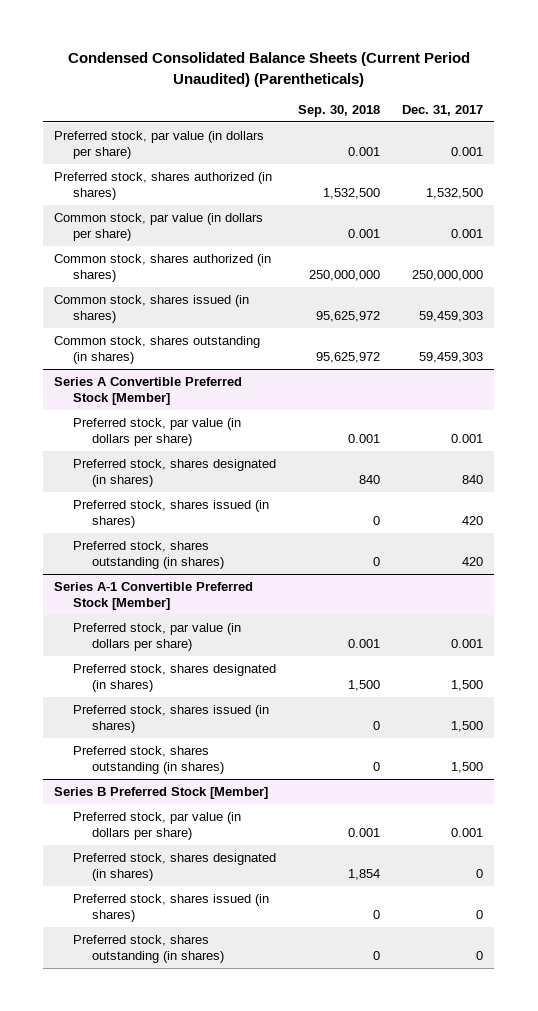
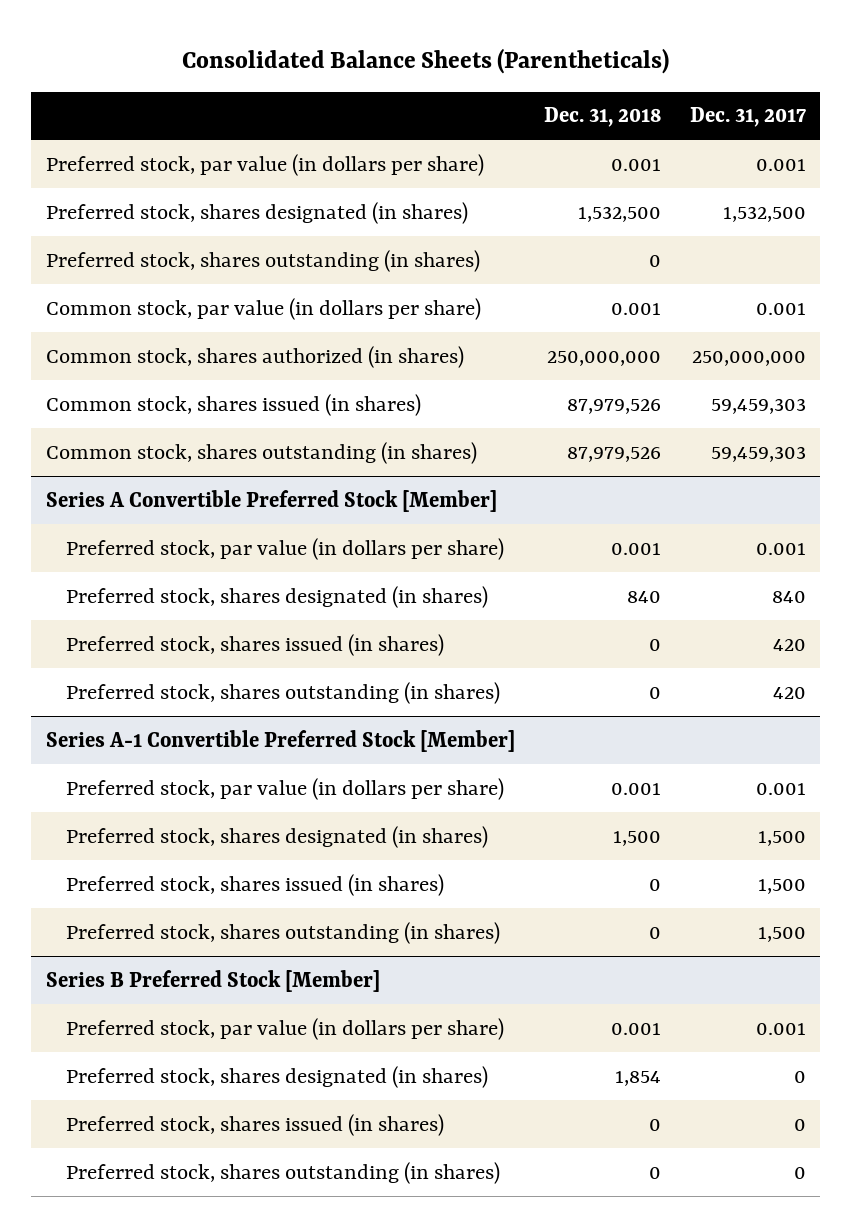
[67,52,470,87] Condensed Consolidated Balance Sheets (Current Period Unaudited) (Parentheticals) -> [181,48,669,75] Consolidated Balance Sheets (Parentheticals)
[298,104,381,117] Sep. 30, 2018 -> none
none -> [543,107,661,128] Dec. 31, 2018
[54,172,273,201] Preferred stock, shares authorized (in shares) -> [45,201,468,224] Preferred stock, shares designated (in shares)
none -> [45,249,480,272] Preferred stock, shares outstanding (in shares)

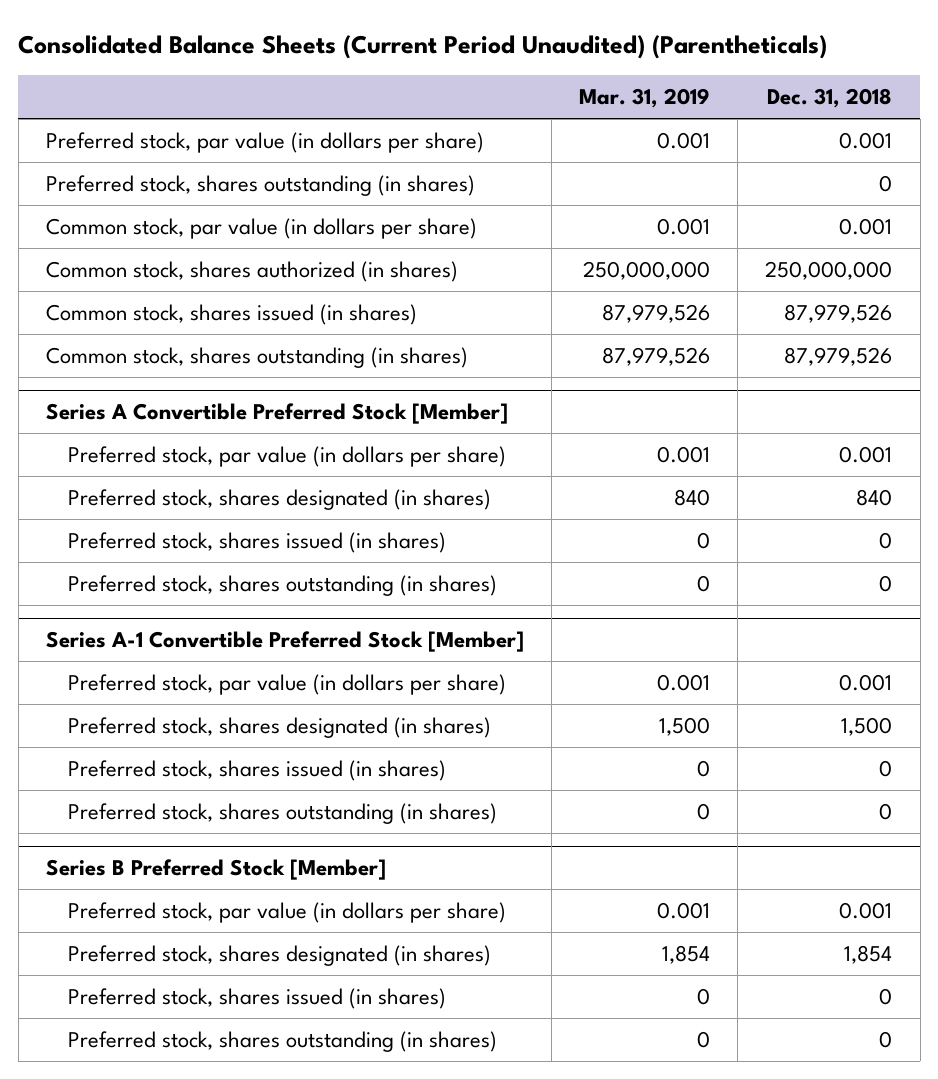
[181,48,669,75] Consolidated Balance Sheets (Parentheticals) -> [18,34,828,59] Consolidated Balance Sheets (Current Period Unaudited) (Parentheticals)
[689,107,806,128] Dec. 31, 2017 -> none
none -> [579,88,711,109] Mar. 31, 2019
[45,201,468,224] Preferred stock, shares designated (in shares) -> none

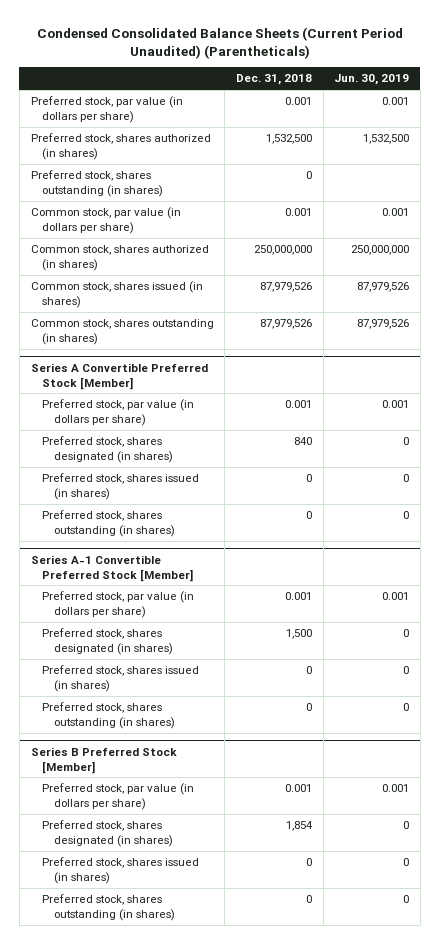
[18,34,828,59] Consolidated Balance Sheets (Current Period Unaudited) (Parentheticals) -> [36,26,403,59] Condensed Consolidated Balance Sheets (Current Period Unaudited) (Parentheticals)
[579,88,711,109] Mar. 31, 2019 -> none
none -> [334,74,410,86] Jun. 30, 2019
none -> [30,132,211,161] Preferred stock, shares authorized (in shares)

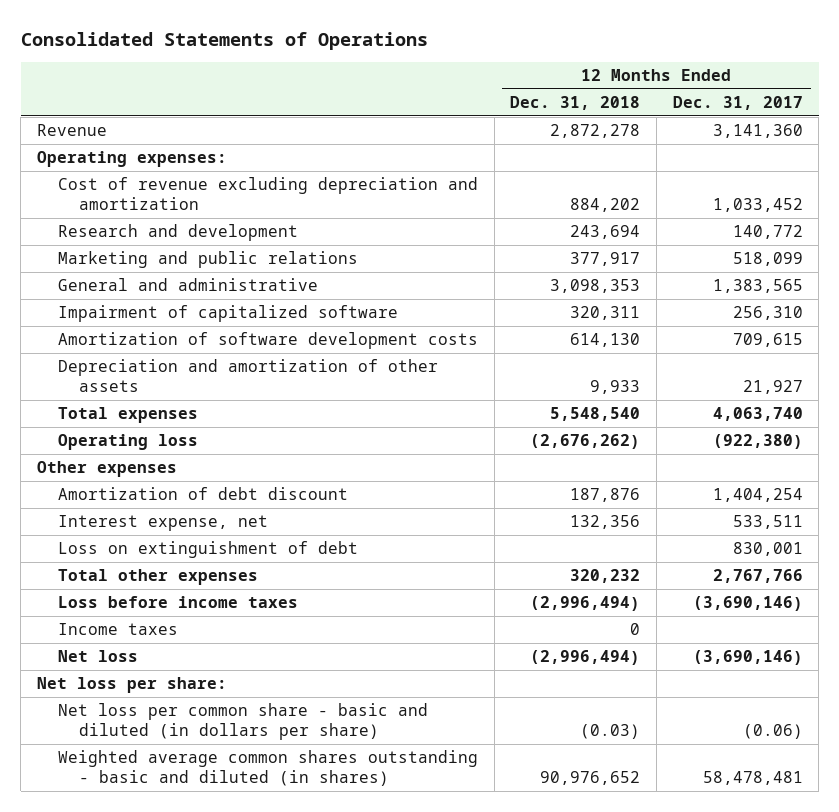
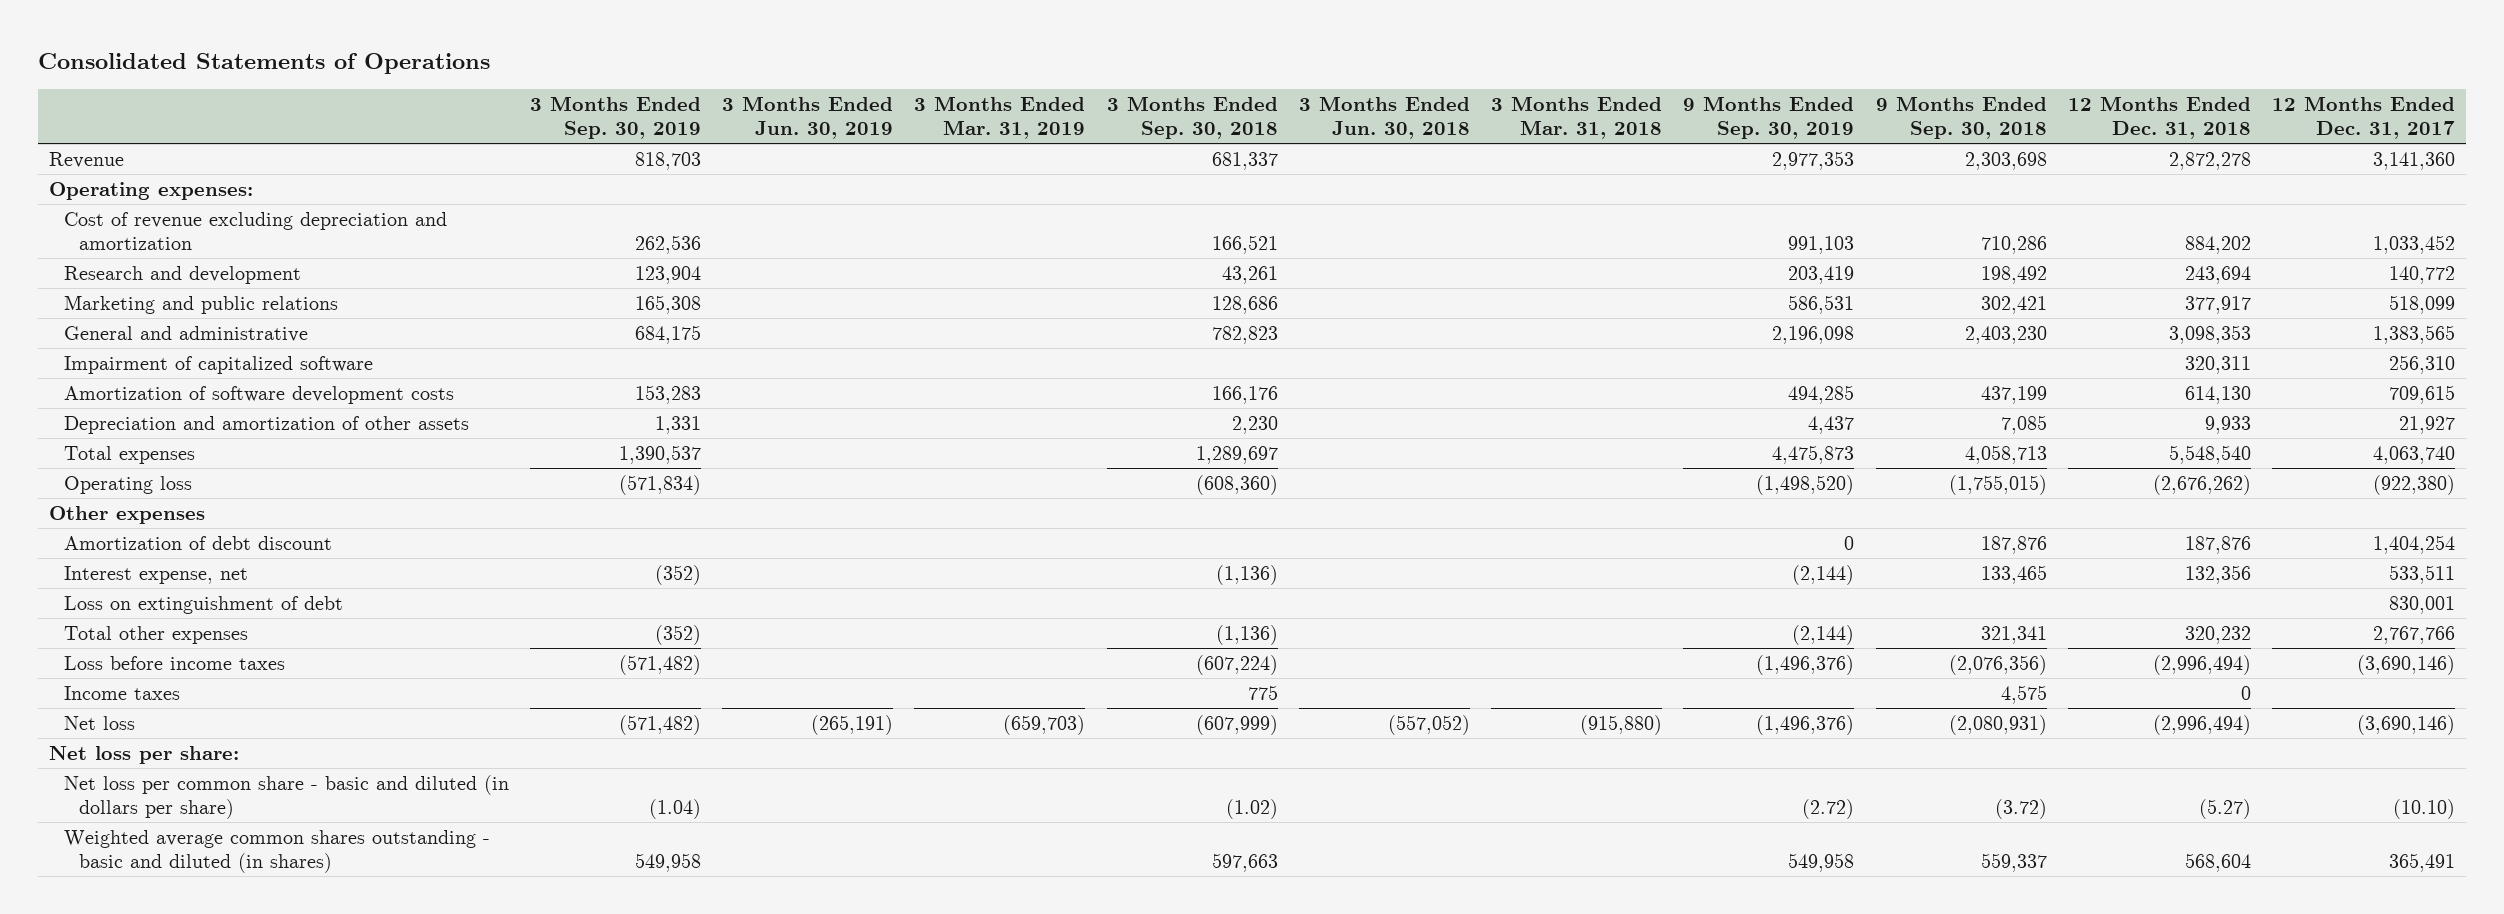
none -> [530,95,702,140] 3 Months Ended Sep. 30, 2019
none -> [722,95,894,140] 3 Months Ended Jun. 30, 2019
none -> [914,95,1086,140] 3 Months Ended Mar. 31, 2019
none -> [1106,95,1278,140] 3 Months Ended Sep. 30, 2018
none -> [1298,95,1470,140] 3 Months Ended Jun. 30, 2018
none -> [1491,95,1663,140] 3 Months Ended Mar. 31, 2018
none -> [1683,95,1855,140] 9 Months Ended Sep. 30, 2019
none -> [1875,95,2047,140] 9 Months Ended Sep. 30, 2018
[580,724,641,740] (0.03) -> [2198,799,2251,820] (5.27)
[742,724,803,740] (0.06) -> [2393,799,2456,820] (10.10)
[540,771,641,786] 90,976,652 -> [2184,853,2251,873] 568,604
[702,771,803,786] 58,478,481 -> [2389,853,2456,873] 365,491

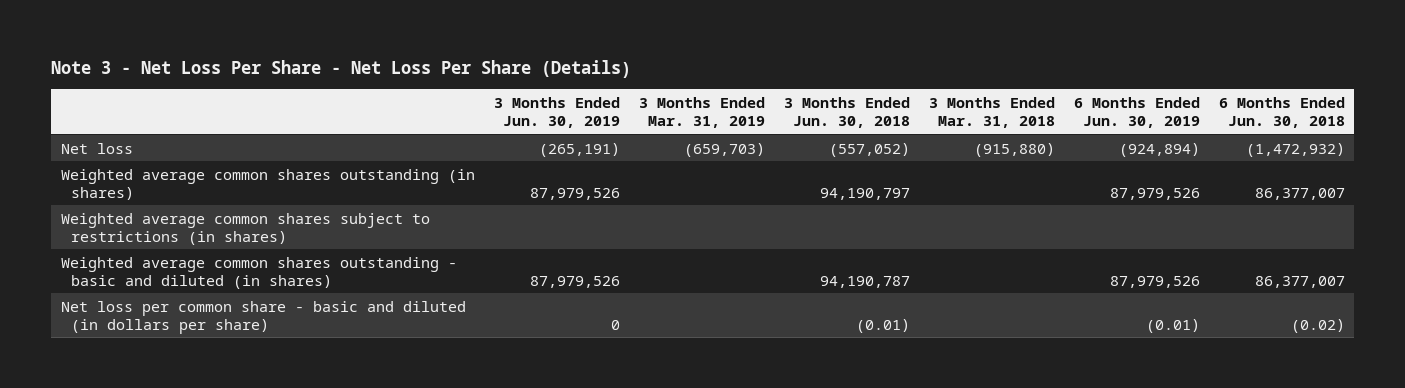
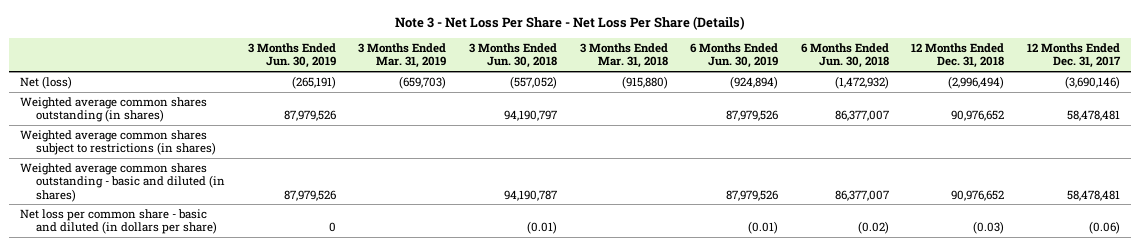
none -> [911,42,1005,69] 12 Months Ended Dec. 31, 2018
none -> [1026,42,1121,69] 12 Months Ended Dec. 31, 2017
[60,142,133,154] Net loss -> [20,75,73,89] Net (loss)

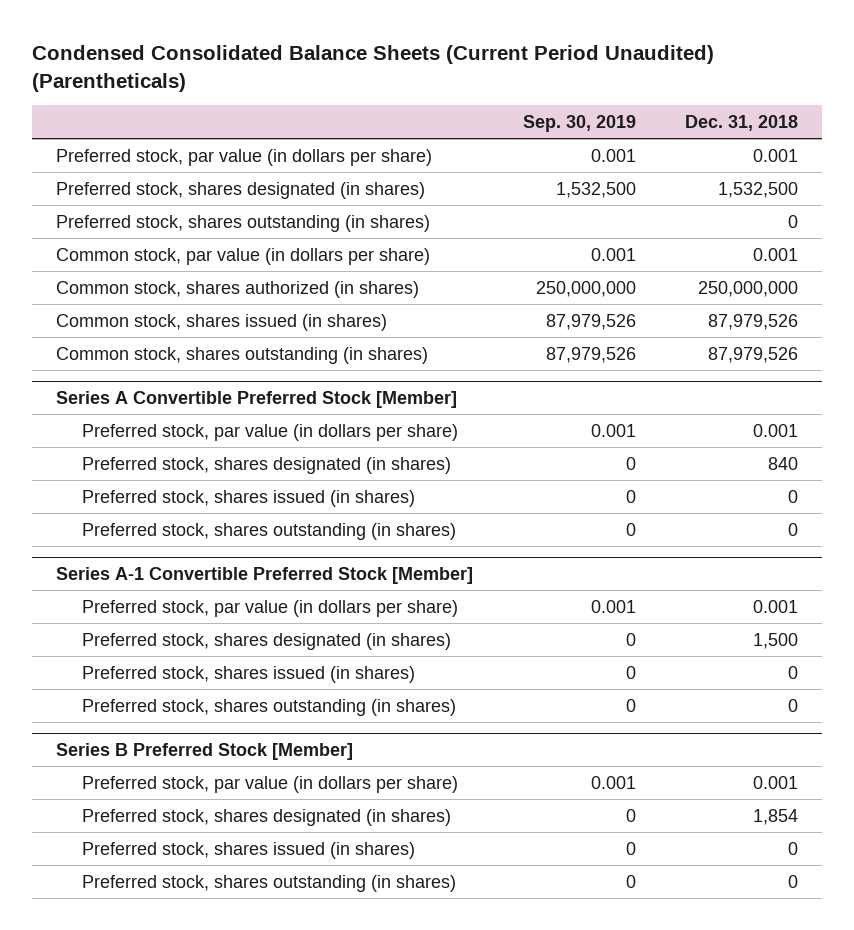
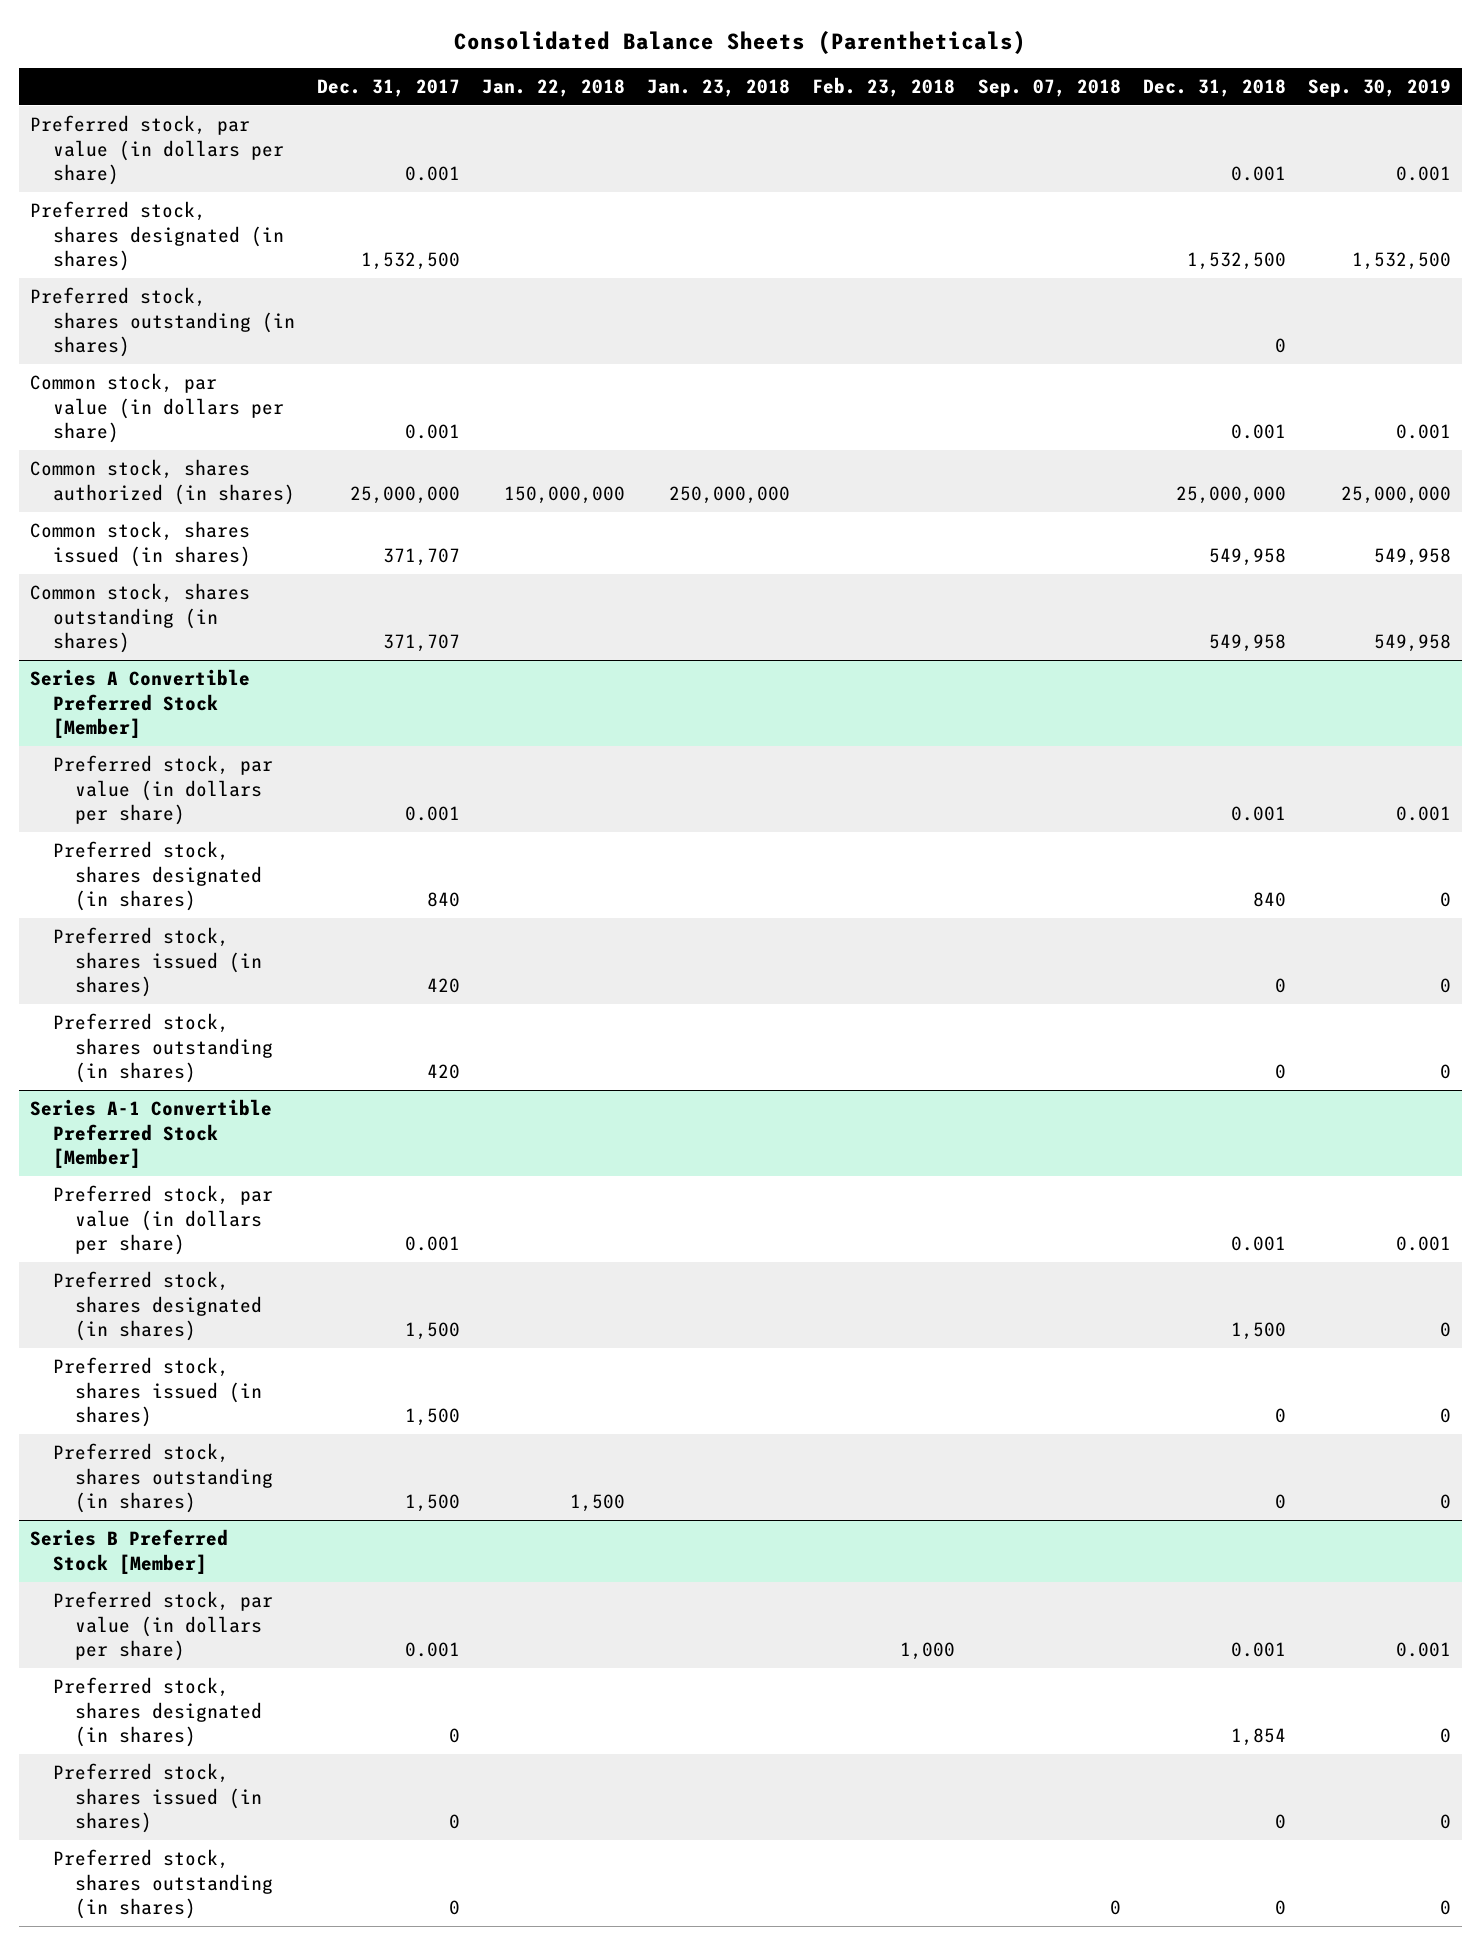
[31,44,714,92] Condensed Consolidated Balance Sheets (Current Period Unaudited) (Parentheticals) -> [454,30,1027,54] Consolidated Balance Sheets (Parentheticals)
none -> [316,78,460,97] Dec. 31, 2017
none -> [482,78,626,97] Jan. 22, 2018
none -> [647,78,791,97] Jan. 23, 2018
none -> [812,76,956,97] Feb. 23, 2018
none -> [977,78,1121,97] Sep. 07, 2018
[535,280,636,297] 250,000,000 -> [1340,485,1451,504] 25,000,000
[697,280,798,297] 250,000,000 -> [1175,485,1286,504] 25,000,000
[545,313,636,330] 87,979,526 -> [1373,547,1451,566] 549,958
[707,313,798,330] 87,979,526 -> [1208,547,1286,566] 549,958
[545,346,636,363] 87,979,526 -> [1373,634,1451,653] 549,958
[707,346,798,363] 87,979,526 -> [1208,634,1286,653] 549,958

